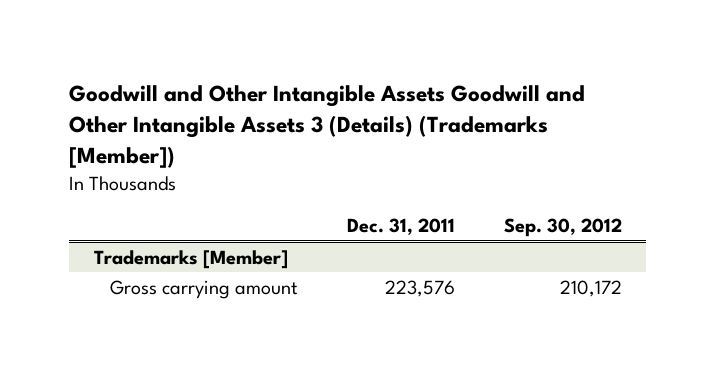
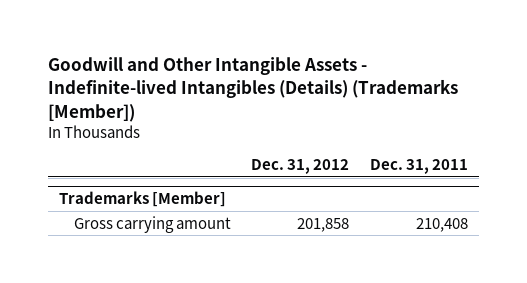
[69,84,586,169] Goodwill and Other Intangible Assets Goodwill and Other Intangible Assets 3 (Details) (Trademarks [Member]) -> [48,57,459,122] Goodwill and Other Intangible Assets - Indefinite-lived Intangibles (Details) (Trademarks [Member])
[503,218,622,238] Sep. 30, 2012 -> none
none -> [251,158,350,174] Dec. 31, 2012
[384,279,455,297] 223,576 -> [416,217,469,232] 210,408

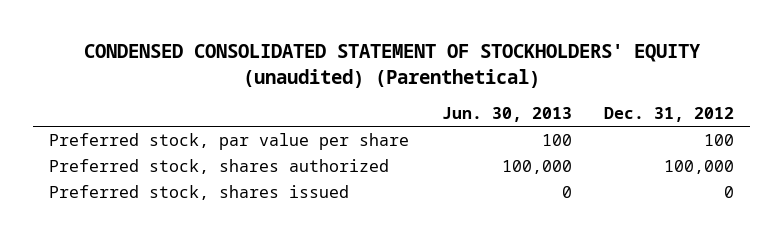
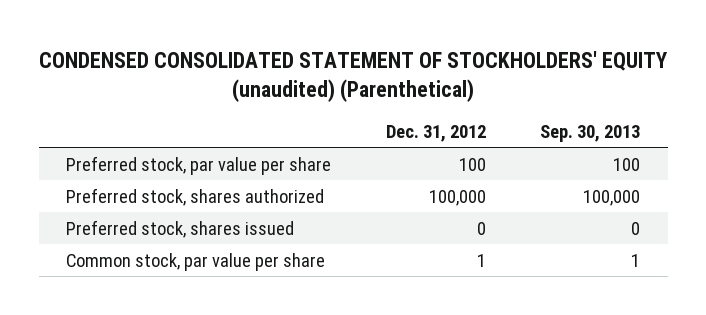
[441,107,572,123] Jun. 30, 2013 -> none
none -> [540,124,641,142] Sep. 30, 2013
none -> [65,252,325,271] Common stock, par value per share

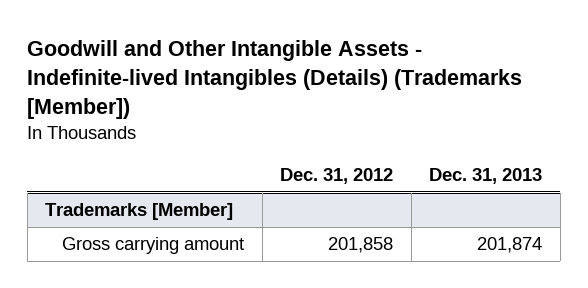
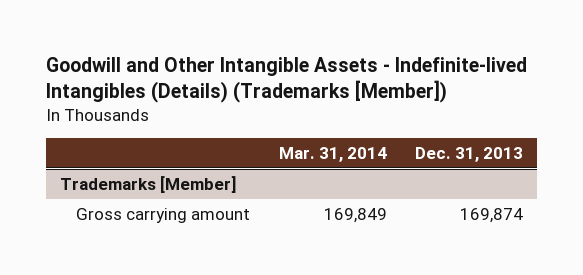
[280,168,394,185] Dec. 31, 2012 -> none
none -> [278,146,387,162] Mar. 31, 2014
[477,237,543,254] 201,874 -> [459,207,523,223] 169,874

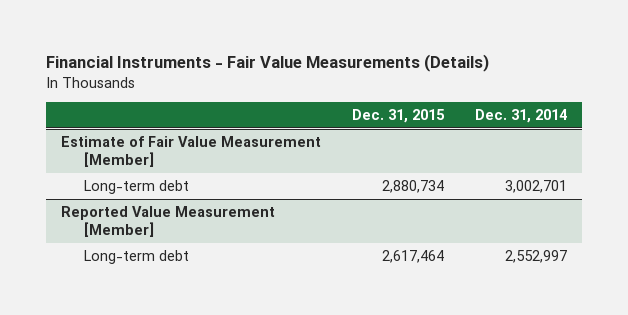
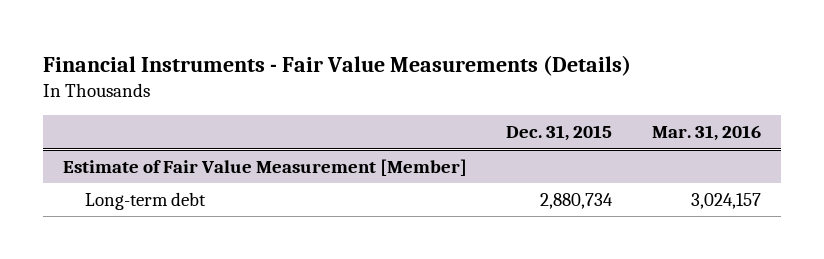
[474,109,567,124] Dec. 31, 2014 -> none
none -> [651,125,761,142] Mar. 31, 2016
[61,205,276,238] Reported Value Measurement [Member] -> none
[84,249,190,264] Long-term debt -> none

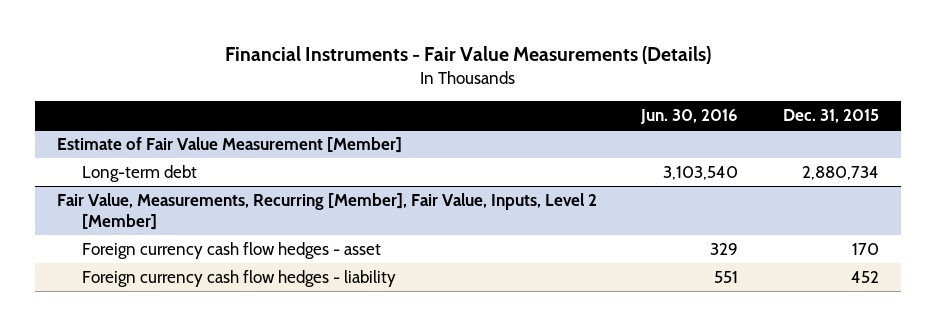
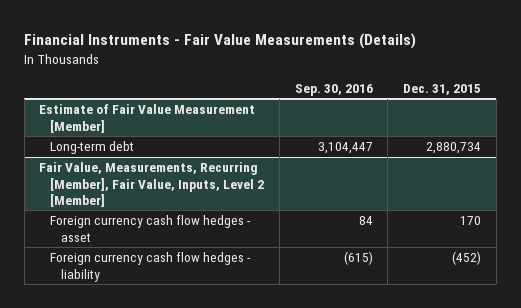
[640,109,739,125] Jun. 30, 2016 -> none
none -> [294,83,373,96] Sep. 30, 2016
[850,271,879,284] 452 -> [452,251,482,266] (452)

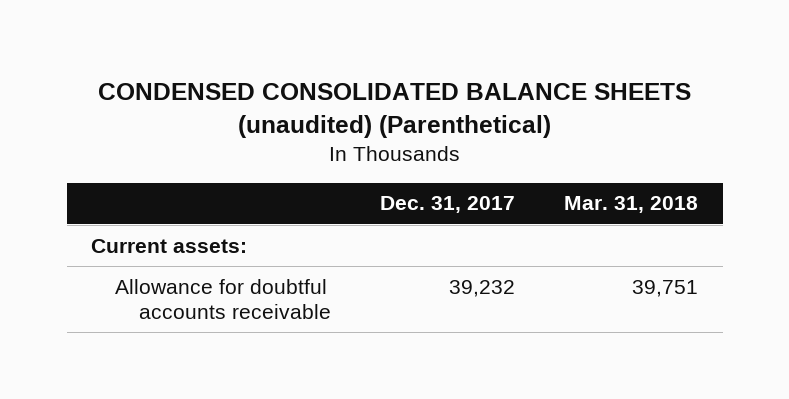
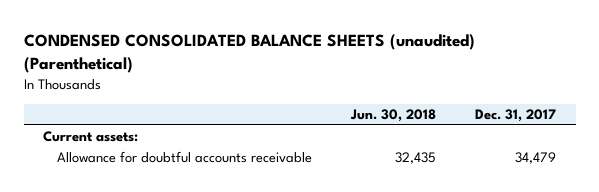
[564,196,699,214] Mar. 31, 2018 -> none
none -> [350,109,437,123] Jun. 30, 2018
[449,279,516,297] 39,232 -> [515,152,557,165] 34,479

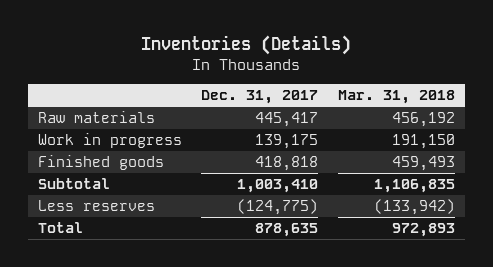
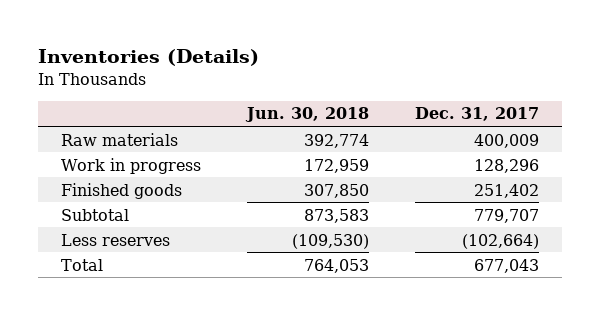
[338,90,456,105] Mar. 31, 2018 -> none
none -> [244,107,369,123] Jun. 30, 2018
[255,112,319,128] 445,417 -> [473,133,539,148] 400,009
[255,134,319,150] 139,175 -> [473,158,539,173] 128,296
[255,156,319,172] 418,818 -> [473,183,539,198] 251,402
[237,179,319,194] 1,003,410 -> [473,208,539,223] 779,707
[237,199,319,216] (124,775) -> [461,233,539,249] (102,664)
[255,223,319,238] 878,635 -> [473,258,539,273] 677,043

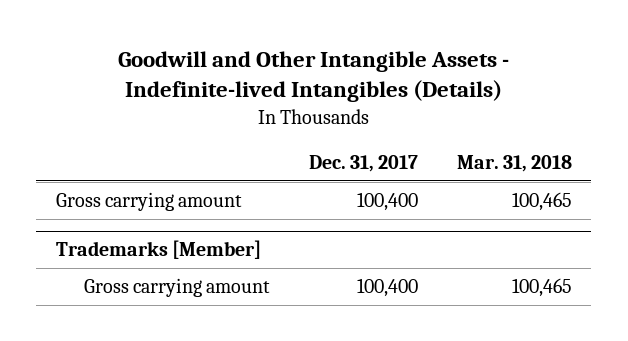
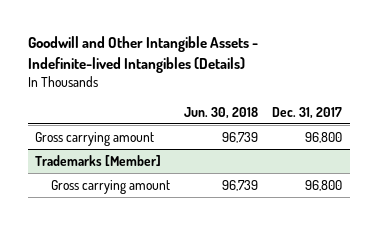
[456,154,572,172] Mar. 31, 2018 -> none
none -> [184,106,259,119] Jun. 30, 2018
[357,192,419,212] 100,400 -> [305,131,343,143] 96,800
[357,278,419,298] 100,400 -> [305,179,343,191] 96,800

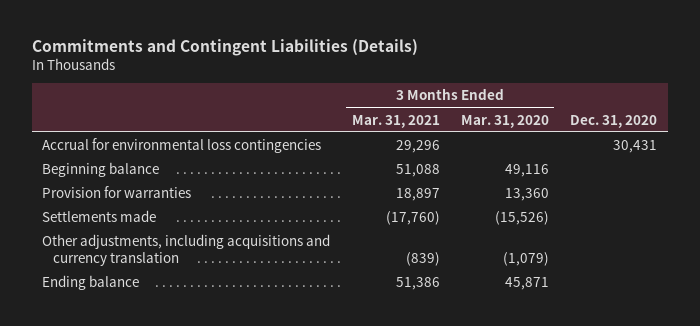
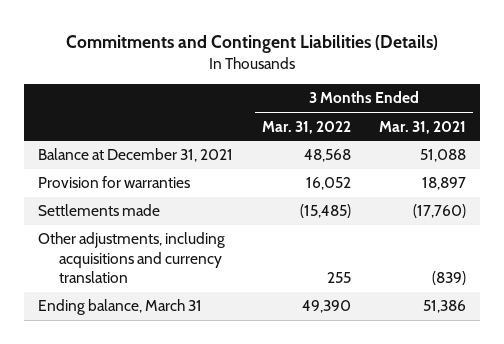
[461,114,550,128] Mar. 31, 2020 -> none
[570,114,658,128] Dec. 31, 2020 -> none
none -> [261,120,351,134] Mar. 31, 2022
[42,137,322,153] Accrual for environmental loss contingencies -> none
[42,161,160,177] Beginning balance -> [38,148,234,163] Balance at December 31, 2021
[42,274,140,290] Ending balance -> [38,299,203,316] Ending balance, March 31

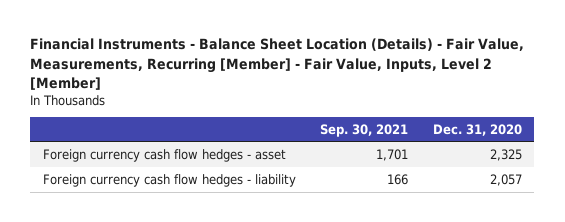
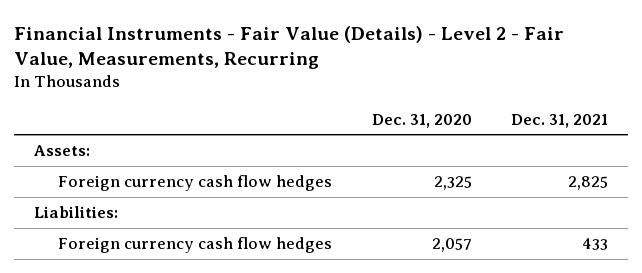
[30,38,525,90] Financial Instruments - Balance Sheet Location (Details) - Fair Value, Measurements, Recurring [Member] - Fair Value, Inputs, Level 2 [Member] -> [14,25,565,69] Financial Instruments - Fair Value (Details) - Level 2 - Fair Value, Measurements, Recurring
[320,123,409,137] Sep. 30, 2021 -> none
none -> [510,113,608,128] Dec. 31, 2021
none -> [33,145,90,157] Assets:
[42,148,286,162] Foreign currency cash flow hedges - asset -> [58,175,333,192] Foreign currency cash flow hedges
none -> [33,206,118,219] Liabilities:
[42,173,296,187] Foreign currency cash flow hedges - liability -> [58,237,333,254] Foreign currency cash flow hedges

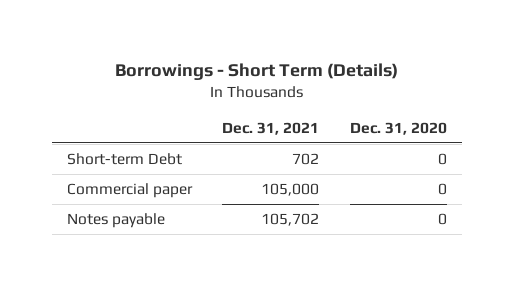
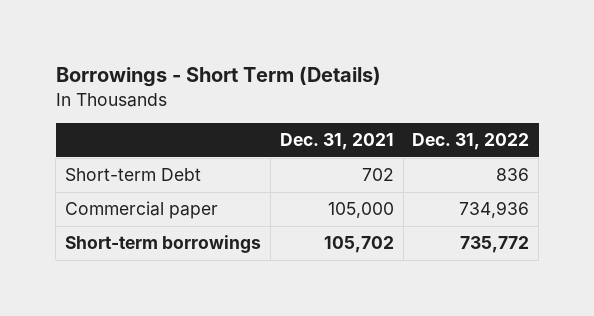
[349,121,447,135] Dec. 31, 2020 -> none
none -> [412,133,530,151] Dec. 31, 2022
[66,212,165,228] Notes payable -> [64,235,261,254] Short-term borrowings

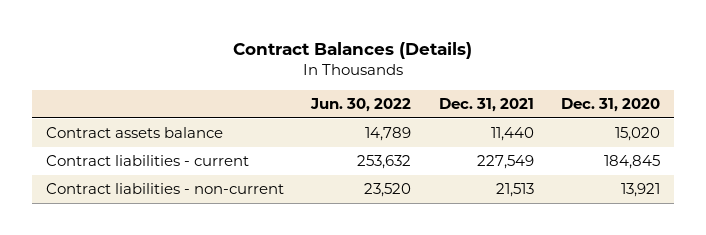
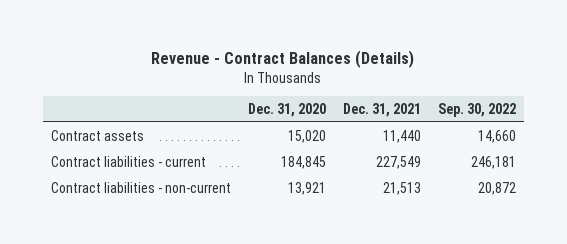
[232,42,472,60] Contract Balances (Details) -> [151,49,415,68] Revenue - Contract Balances (Details)
[310,98,412,113] Jun. 30, 2022 -> none
none -> [437,102,516,117] Sep. 30, 2022
[45,127,223,139] Contract assets balance -> [51,129,145,141] Contract assets

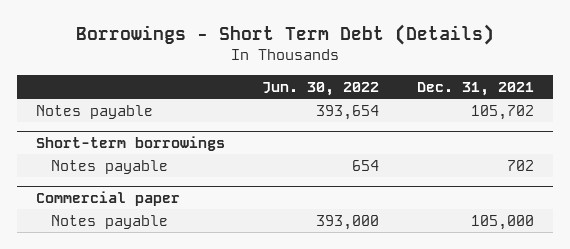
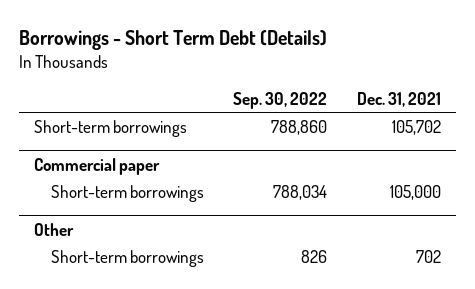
[262,82,380,97] Jun. 30, 2022 -> none
none -> [233,91,328,109] Sep. 30, 2022
[35,135,225,151] Short-term borrowings -> none
[50,159,168,174] Notes payable -> none
[35,104,153,119] Notes payable -> [33,119,187,137] Short-term borrowings
[50,214,168,229] Notes payable -> [51,184,205,202] Short-term borrowings
none -> [33,222,74,236] Other
none -> [51,249,205,267] Short-term borrowings

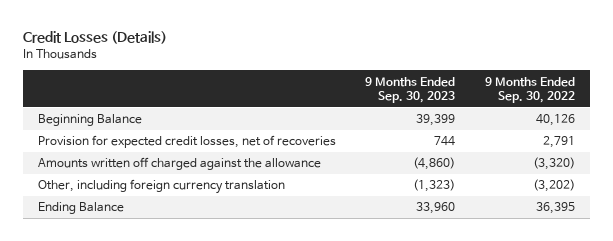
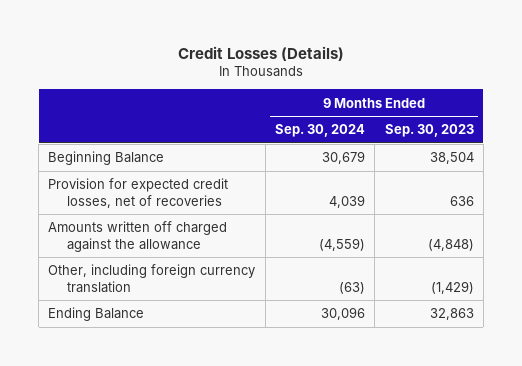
[485,76,576,104] 9 Months Ended Sep. 30, 2022 -> none
none -> [274,124,365,138] Sep. 30, 2024
[416,114,456,127] 39,399 -> [429,152,474,165] 38,504
[434,136,456,147] 744 -> [449,195,474,206] 636
[413,157,456,171] (4,860) -> [427,238,474,251] (4,848)
[413,179,456,193] (1,323) -> [430,280,474,294] (1,429)
[416,202,456,215] 33,960 -> [429,308,474,321] 32,863

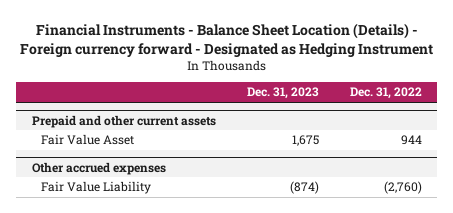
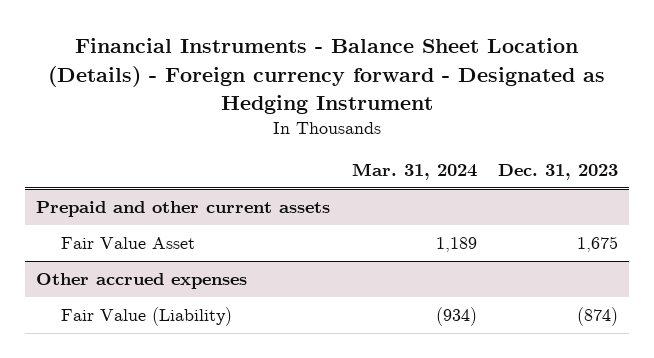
[349,87,422,100] Dec. 31, 2022 -> none
none -> [351,163,477,181] Mar. 31, 2024
[40,181,151,195] Fair Value Liability -> [61,307,233,327] Fair Value (Liability)

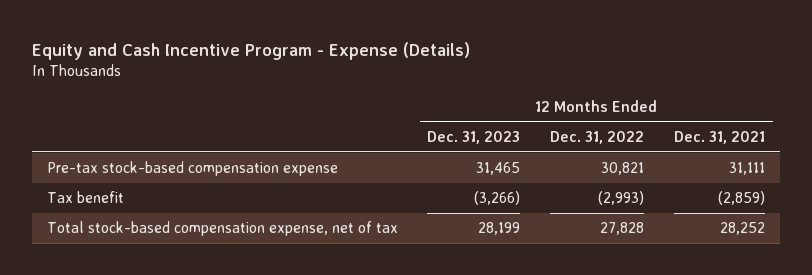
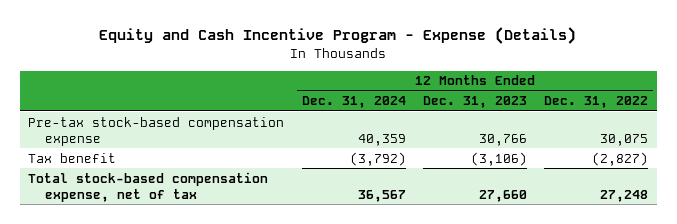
[674,130,766,144] Dec. 31, 2021 -> none
none -> [301,96,406,109] Dec. 31, 2024
[476,162,521,176] 31,465 -> [479,133,528,146] 30,766
[601,162,645,176] 30,821 -> [600,133,649,146] 30,075
[474,191,521,206] (3,266) -> [471,151,528,166] (3,106)
[598,191,645,206] (2,993) -> [592,151,649,166] (2,827)
[478,222,521,236] 28,199 -> [479,189,528,202] 27,660
[600,222,645,236] 27,828 -> [600,189,649,202] 27,248

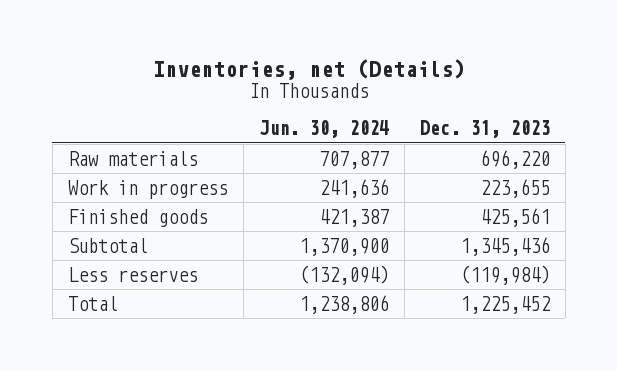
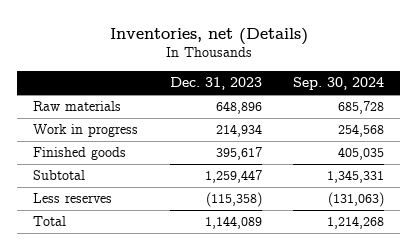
[258,120,389,139] Jun. 30, 2024 -> none
none -> [293,77,385,91] Sep. 30, 2024
[479,149,550,169] 696,220 -> [215,101,262,115] 648,896
[479,178,550,198] 223,655 -> [215,124,262,138] 214,934
[479,207,550,227] 425,561 -> [215,147,262,161] 395,617
[459,236,550,256] 1,345,436 -> [204,170,262,184] 1,259,447
[459,264,550,285] (119,984) -> [205,192,262,208] (115,358)
[459,295,551,314] 1,225,452 -> [204,216,262,230] 1,144,089

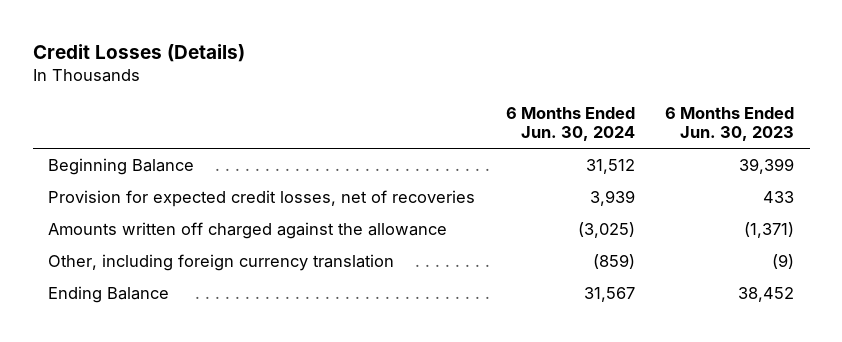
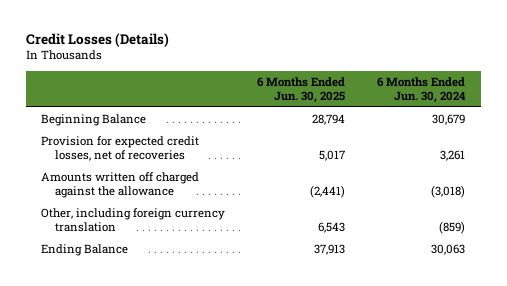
[665,107,795,142] 6 Months Ended Jun. 30, 2023 -> none
none -> [257,77,346,103] 6 Months Ended Jun. 30, 2025
[585,158,635,174] 31,512 -> [432,114,466,126] 30,679
[589,189,635,206] 3,939 -> [440,149,466,161] 3,261
[577,221,635,238] (3,025) -> [431,184,466,198] (3,018)
[583,286,635,302] 31,567 -> [431,244,466,256] 30,063

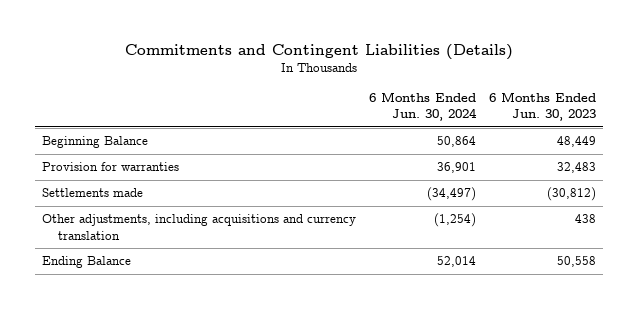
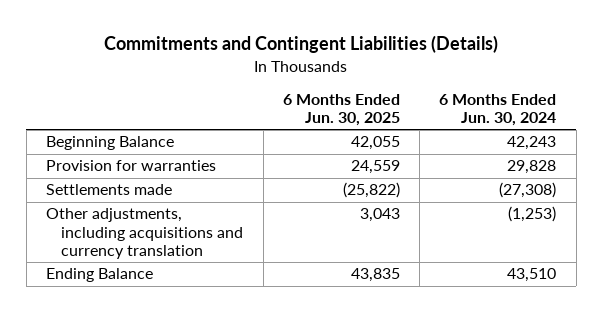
[489,91,597,122] 6 Months Ended Jun. 30, 2023 -> none
none -> [282,93,400,127] 6 Months Ended Jun. 30, 2025
[437,136,477,148] 50,864 -> [507,136,557,151] 42,243
[437,162,477,174] 36,901 -> [507,160,557,175] 29,828
[427,187,477,202] (34,497) -> [499,182,557,199] (27,308)
[434,213,477,228] (1,254) -> [508,206,557,223] (1,253)
[437,256,477,268] 52,014 -> [507,268,557,283] 43,510

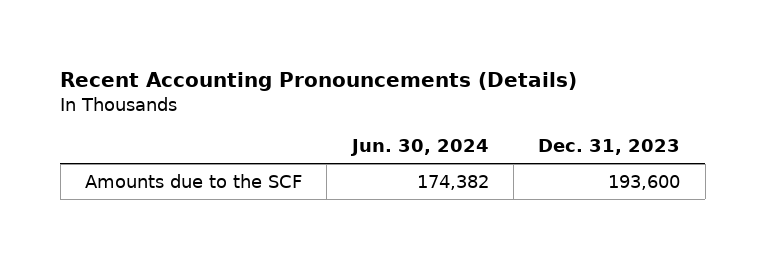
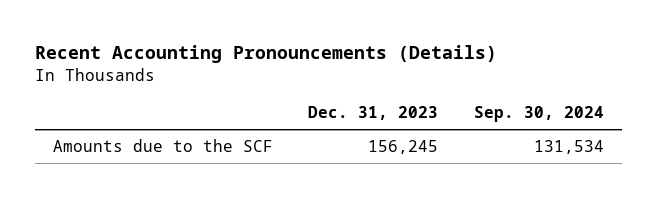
[349,138,489,156] Jun. 30, 2024 -> none
none -> [474,106,605,123] Sep. 30, 2024
[608,174,681,190] 193,600 -> [368,140,439,155] 156,245

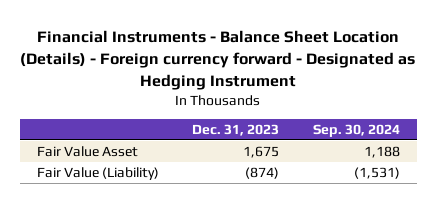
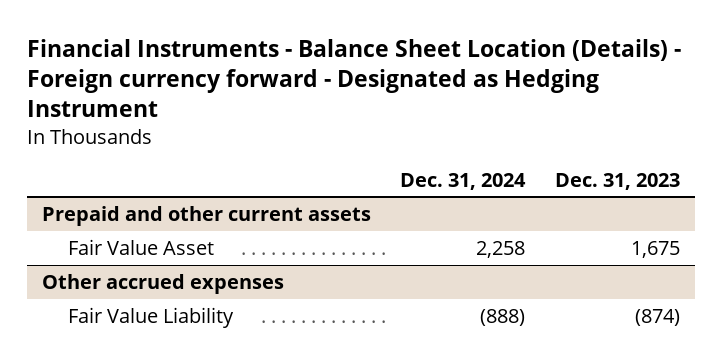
[313,123,401,137] Sep. 30, 2024 -> none
none -> [400,172,527,190] Dec. 31, 2024
none -> [41,205,371,226] Prepaid and other current assets
none -> [41,273,284,294] Other accrued expenses
[36,167,159,181] Fair Value (Liability) -> [67,306,234,328] Fair Value Liability

